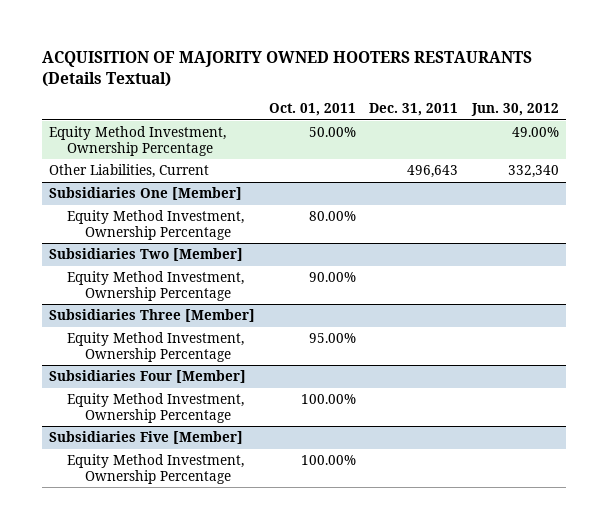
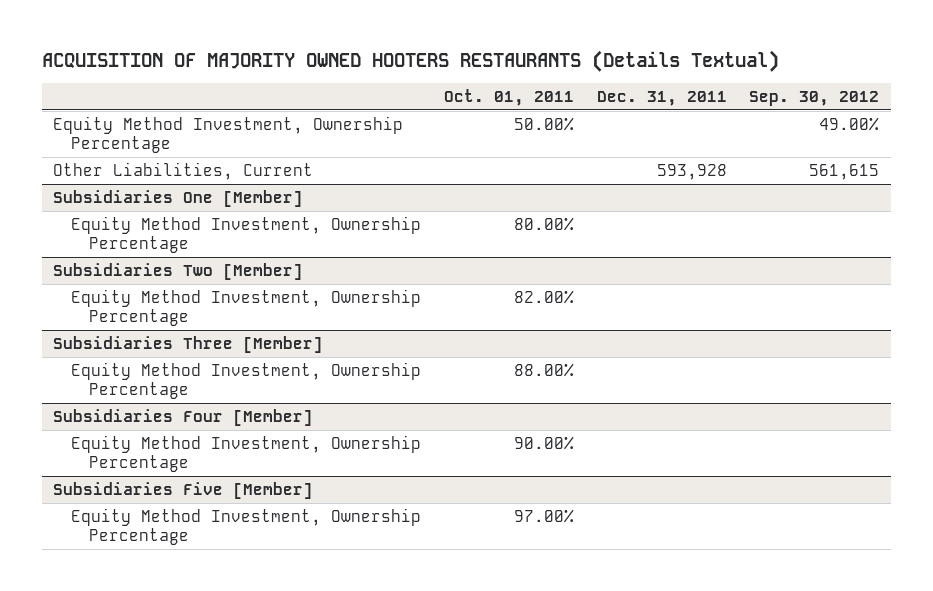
[470,103,559,117] Jun. 30, 2012 -> none
none -> [749,90,880,106] Sep. 30, 2012
[407,165,459,179] 496,643 -> [656,164,727,181] 593,928
[308,272,356,283] 90.00% -> [513,290,574,305] 82.00%
[308,333,356,344] 95.00% -> [513,363,574,378] 88.00%
[300,394,356,405] 100.00% -> [513,436,574,451] 90.00%
[300,455,356,466] 100.00% -> [513,509,574,524] 97.00%

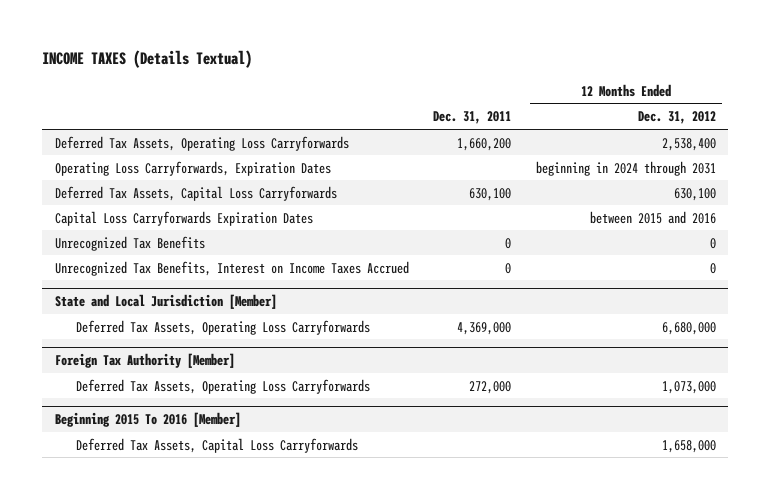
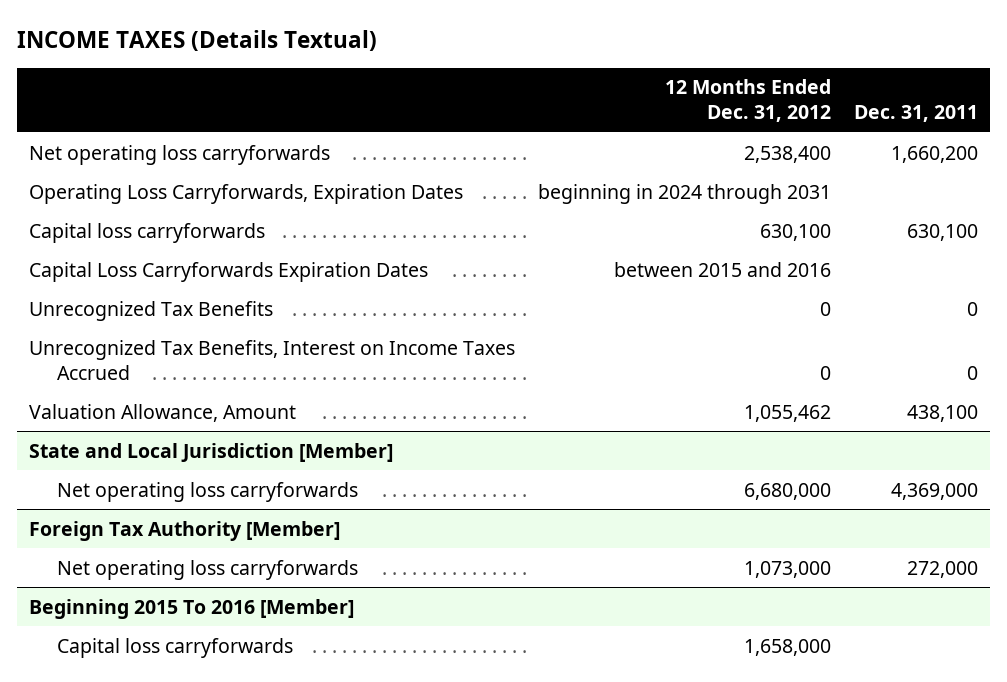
[54,135,349,151] Deferred Tax Assets, Operating Loss Carryforwards -> [28,144,330,165] Net operating loss carryforwards
[54,185,337,201] Deferred Tax Assets, Capital Loss Carryforwards -> [28,222,265,243] Capital loss carryforwards
none -> [28,403,296,422] Valuation Allowance, Amount
[75,319,370,335] Deferred Tax Assets, Operating Loss Carryforwards -> [56,481,358,502] Net operating loss carryforwards
[75,378,370,394] Deferred Tax Assets, Operating Loss Carryforwards -> [56,559,358,580] Net operating loss carryforwards
[75,437,358,453] Deferred Tax Assets, Capital Loss Carryforwards -> [56,637,293,658] Capital loss carryforwards

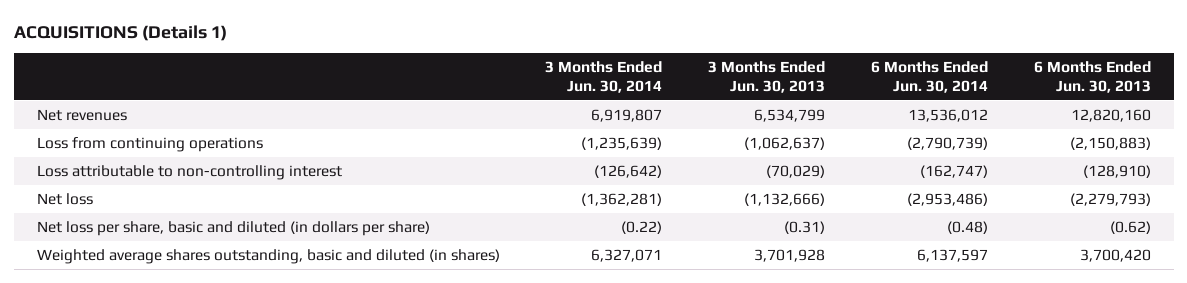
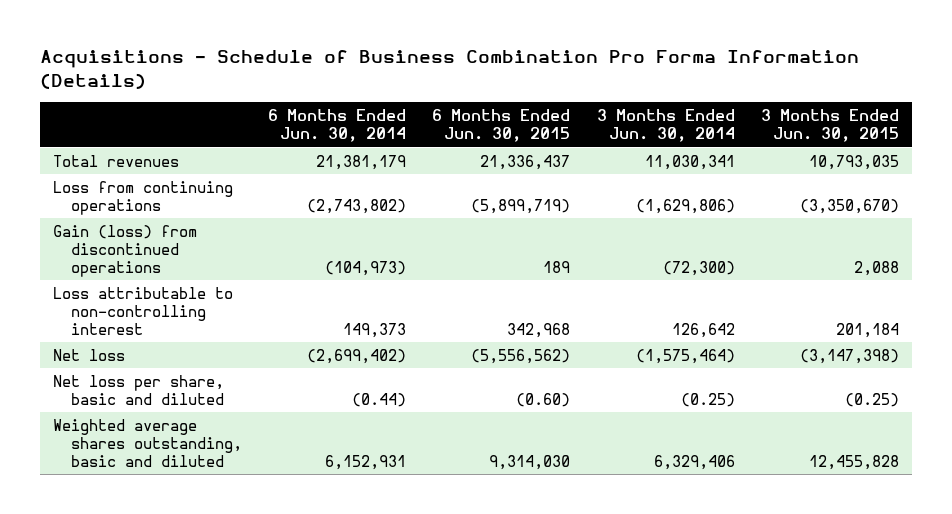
[13,24,227,41] ACQUISITIONS (Details 1) -> [39,50,859,89] Acquisitions - Schedule of Business Combination Pro Forma Information (Details)
[708,61,826,93] 3 Months Ended Jun. 30, 2013 -> none
[1033,61,1151,93] 6 Months Ended Jun. 30, 2013 -> none
none -> [432,109,571,143] 6 Months Ended Jun. 30, 2015
none -> [760,109,899,143] 3 Months Ended Jun. 30, 2015
[36,108,127,121] Net revenues -> [52,154,179,167] Total revenues
[591,108,663,122] 6,919,807 -> [644,154,735,170] 11,030,341
[907,108,988,122] 13,536,012 -> [316,154,407,170] 21,381,179
[581,136,663,150] (1,235,639) -> [635,198,735,214] (1,629,806)
[906,136,988,150] (2,790,739) -> [307,198,407,214] (2,743,802)
none -> [52,224,197,278] Gain (loss) from discontinued operations
[594,164,663,178] (126,642) -> [671,323,735,339] 126,642
[919,164,988,178] (162,747) -> [343,323,407,339] 149,373
[581,192,663,206] (1,362,281) -> [635,348,735,364] (1,575,464)
[906,192,988,206] (2,953,486) -> [307,348,407,364] (2,699,402)
[36,220,430,236] Net loss per share, basic and diluted (in dollars per share) -> [52,374,225,405] Net loss per share, basic and diluted
[621,220,663,234] (0.22) -> [680,392,735,407] (0.25)
[946,220,988,234] (0.48) -> [352,392,407,407] (0.44)
[36,248,500,264] Weighted average shares outstanding, basic and diluted (in shares) -> [52,418,243,468] Weighted average shares outstanding, basic and diluted
[591,248,663,262] 6,327,071 -> [653,455,735,471] 6,329,406
[916,248,988,262] 6,137,597 -> [325,455,407,471] 6,152,931

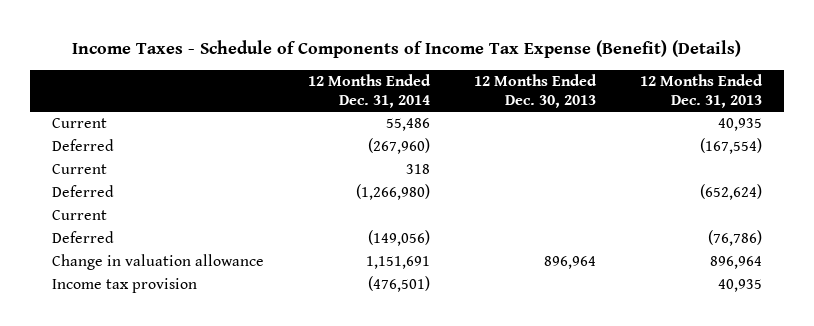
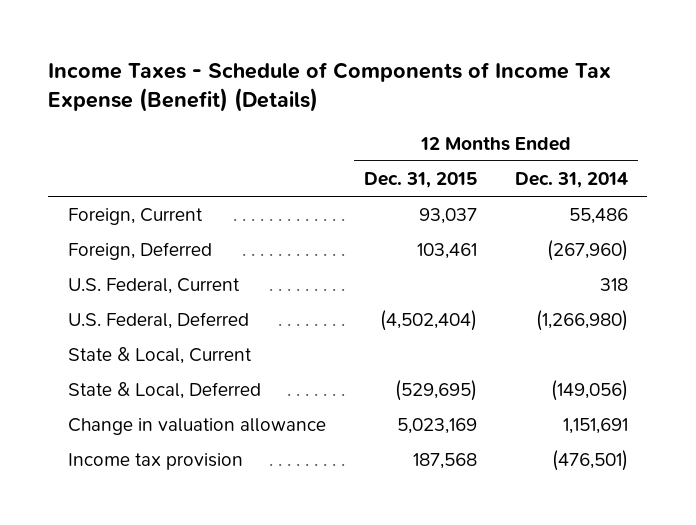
[473,74,597,108] 12 Months Ended Dec. 30, 2013 -> none
[640,74,764,108] 12 Months Ended Dec. 31, 2013 -> none
none -> [363,171,477,188] Dec. 31, 2015
[51,118,107,129] Current -> [67,207,203,225] Foreign, Current
[51,139,114,152] Deferred -> [67,241,212,260] Foreign, Deferred
[51,164,107,175] Current -> [67,277,240,294] U.S. Federal, Current
[51,185,114,198] Deferred -> [67,311,249,329] U.S. Federal, Deferred
[51,210,107,221] Current -> [67,346,252,364] State & Local, Current
[51,231,114,244] Deferred -> [67,381,261,399] State & Local, Deferred

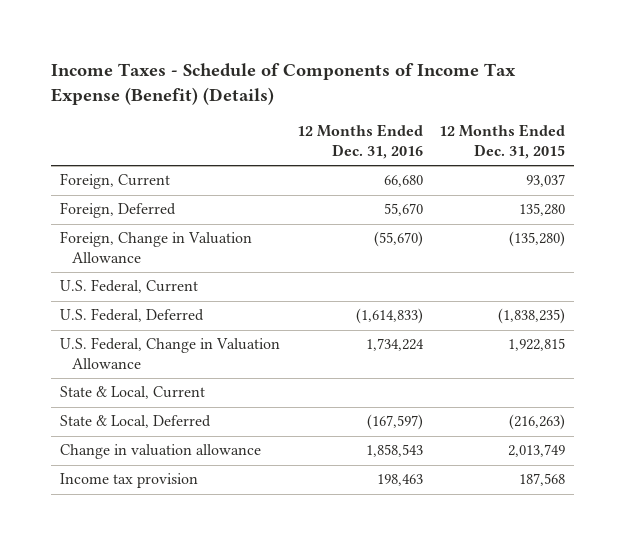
[515,171,629,188] Dec. 31, 2014 -> none
none -> [296,124,423,159] 12 Months Ended Dec. 31, 2016
[416,242,477,259] 103,461 -> [519,203,566,217] 135,280
none -> [59,231,252,264] Foreign, Change in Valuation Allowance
[379,309,477,331] (4,502,404) -> [498,308,566,325] (1,838,235)
none -> [59,337,280,370] U.S. Federal, Change in Valuation Allowance
[394,379,477,401] (529,695) -> [509,414,566,431] (216,263)
[396,417,477,434] 5,023,169 -> [508,444,566,458] 2,013,749

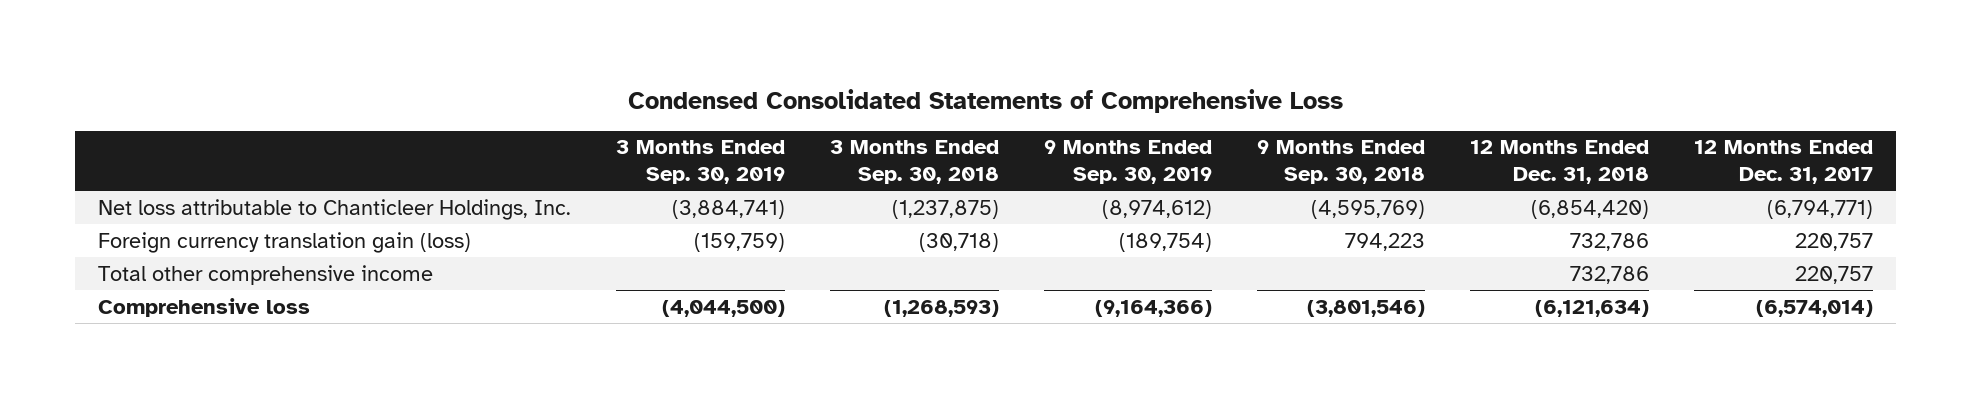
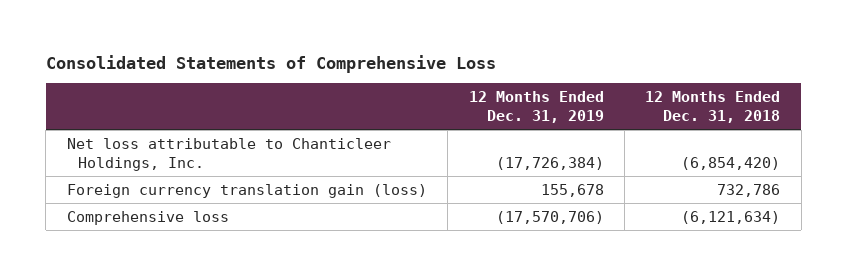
[627,88,1343,113] Condensed Consolidated Statements of Comprehensive Loss -> [45,54,496,73] Consolidated Statements of Comprehensive Loss
[615,140,785,185] 3 Months Ended Sep. 30, 2019 -> none
[830,140,1000,185] 3 Months Ended Sep. 30, 2018 -> none
[1044,140,1213,185] 9 Months Ended Sep. 30, 2019 -> none
[1257,140,1426,185] 9 Months Ended Sep. 30, 2018 -> none
[1694,140,1874,185] 12 Months Ended Dec. 31, 2017 -> none
none -> [468,91,604,124] 12 Months Ended Dec. 31, 2019
[97,264,433,285] Total other comprehensive income -> none

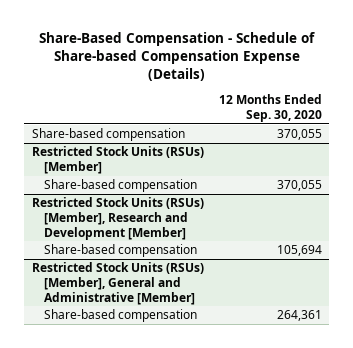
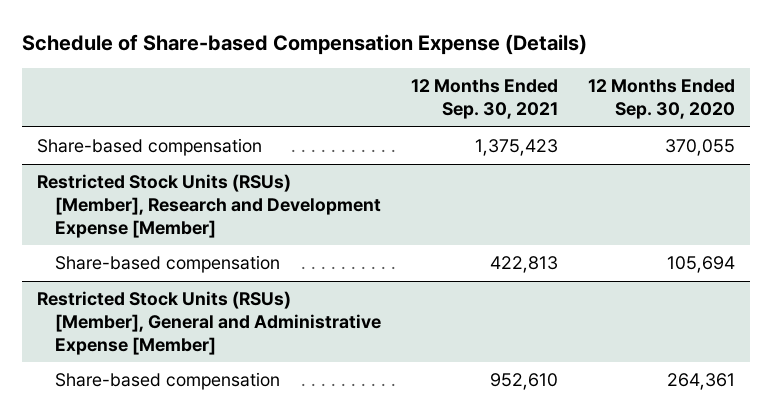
[38,31,315,82] Share-Based Compensation - Schedule of Share-based Compensation Expense (Details) -> [21,33,587,55] Schedule of Share-based Compensation Expense (Details)
none -> [411,79,559,119] 12 Months Ended Sep. 30, 2021
[31,146,204,174] Restricted Stock Units (RSUs) [Member] -> none
[43,179,197,193] Share-based compensation -> none
[31,197,204,240] Restricted Stock Units (RSUs) [Member], Research and Development [Member] -> [37,174,381,238] Restricted Stock Units (RSUs) [Member], Research and Development Expense [Member]
[31,262,204,305] Restricted Stock Units (RSUs) [Member], General and Administrative [Member] -> [37,291,381,355] Restricted Stock Units (RSUs) [Member], General and Administrative Expense [Member]

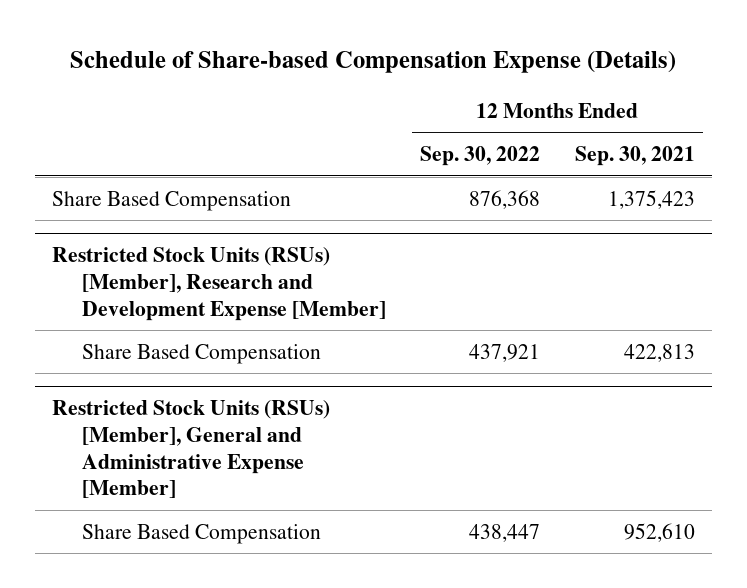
[588,79,736,119] 12 Months Ended Sep. 30, 2020 -> none
none -> [420,146,541,167] Sep. 30, 2022
[37,138,263,157] Share-based compensation -> [52,190,292,211] Share Based Compensation
[54,255,280,274] Share-based compensation -> [82,343,322,364] Share Based Compensation
[54,372,280,391] Share-based compensation -> [82,523,322,544] Share Based Compensation

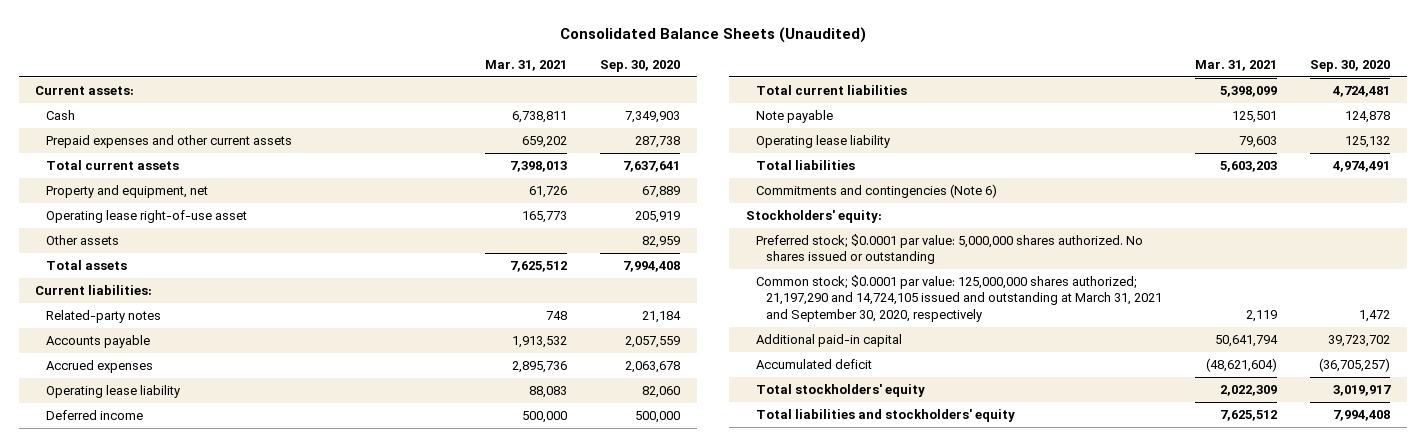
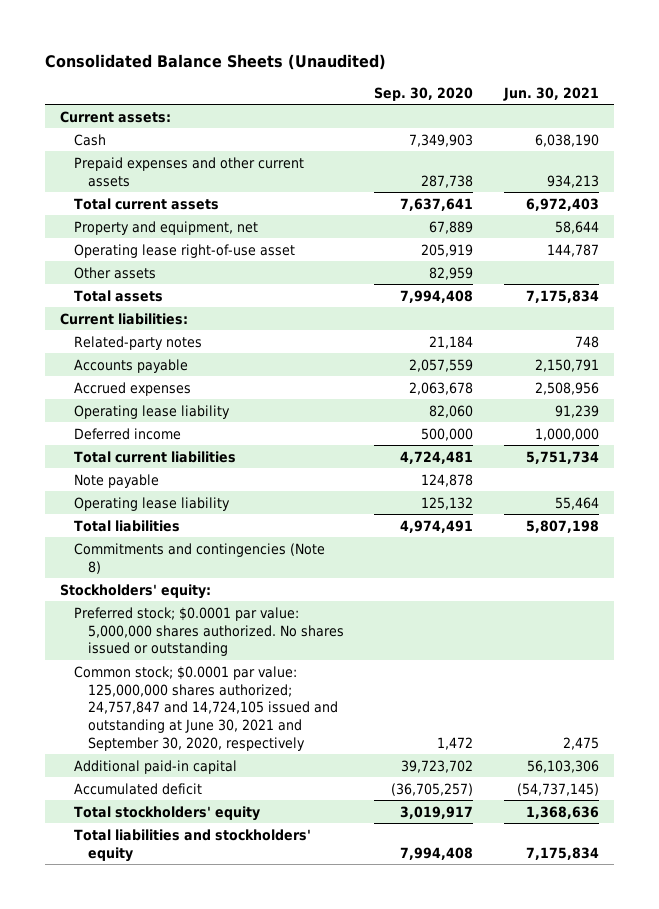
[485,60,568,72] Mar. 31, 2021 -> none
none -> [502,86,599,101] Jun. 30, 2021
[755,184,997,199] Commitments and contingencies (Note 6) -> [74,542,326,574] Commitments and contingencies (Note 8)
[755,275,1163,322] Common stock; $0.0001 par value: 125,000,000 shares authorized; 21,197,290 and 14,724,105 issued and outstanding at March 31, 2021 and September 30, 2020, respectively -> [74,665,338,752] Common stock; $0.0001 par value: 125,000,000 shares authorized; 24,757,847 and 14,724,105 issued and outstanding at June 30, 2021 and September 30, 2020, respectively

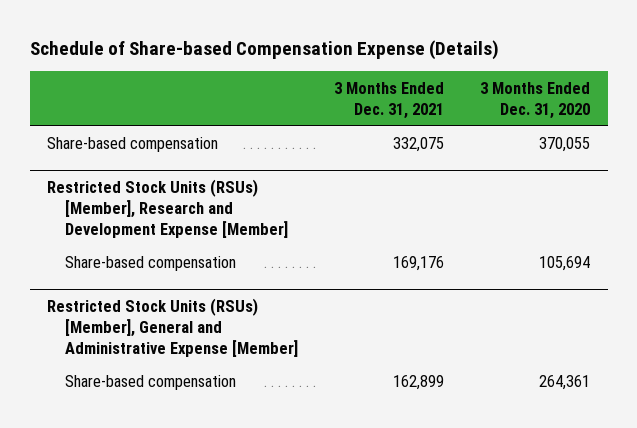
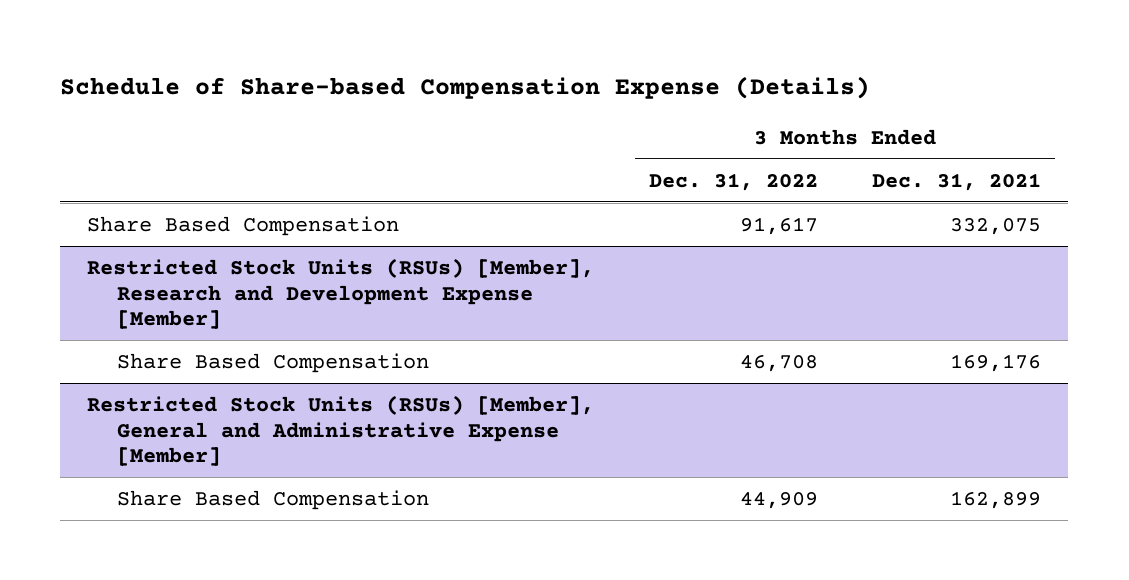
[479,81,590,119] 3 Months Ended Dec. 31, 2020 -> none
none -> [648,172,818,191] Dec. 31, 2022
[47,137,219,153] Share-based compensation -> [87,215,400,236] Share Based Compensation
[65,256,237,272] Share-based compensation -> [117,352,430,373] Share Based Compensation
[65,375,237,391] Share-based compensation -> [117,489,430,510] Share Based Compensation

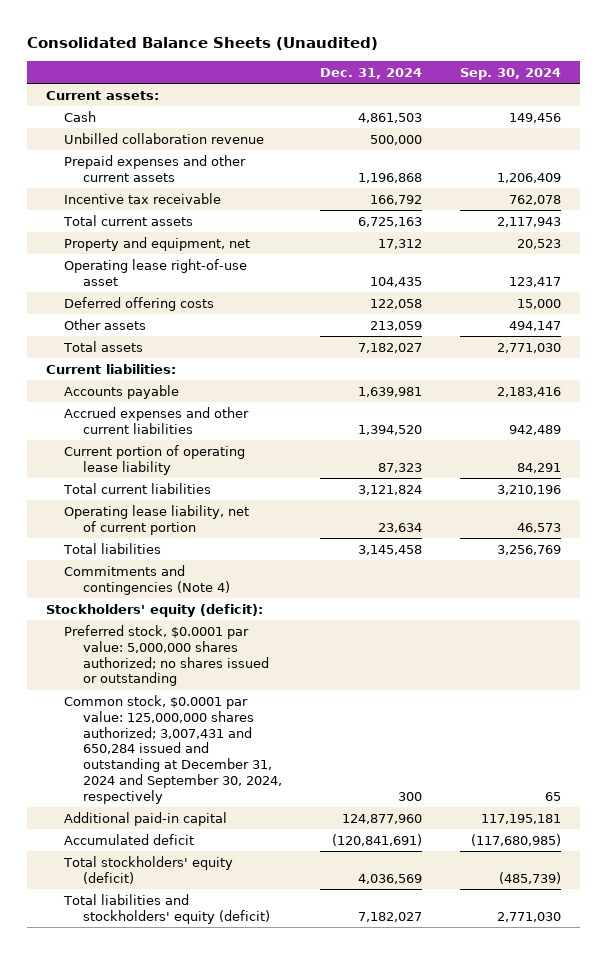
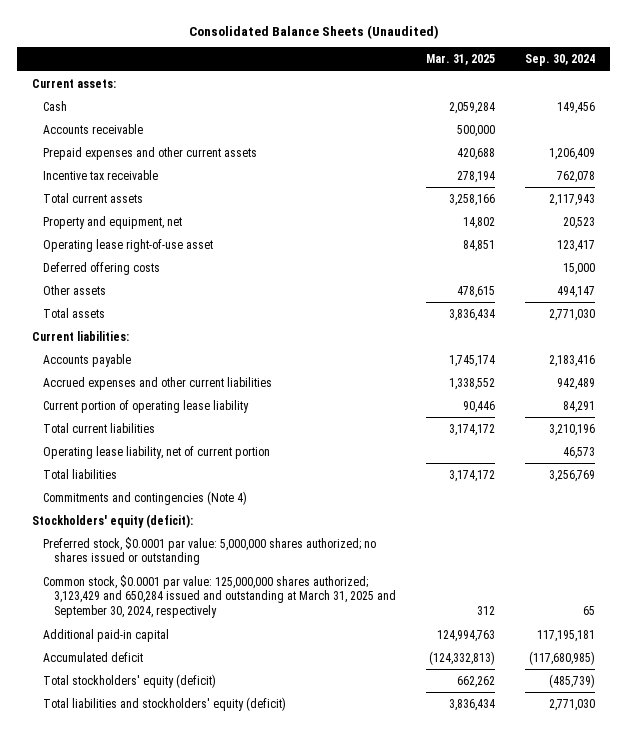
[319,67,422,79] Dec. 31, 2024 -> none
none -> [425,54,495,66] Mar. 31, 2025
[64,133,265,145] Unbilled collaboration revenue -> none
none -> [43,123,144,134] Accounts receivable
[64,695,282,804] Common stock, $0.0001 par value: 125,000,000 shares authorized; 3,007,431 and 650,284 issued and outstanding at December 31, 2024 and September 30, 2024, respectively -> [43,574,396,619] Common stock, $0.0001 par value: 125,000,000 shares authorized; 3,123,429 and 650,284 issued and outstanding at March 31, 2025 and September 30, 2024, respectively

